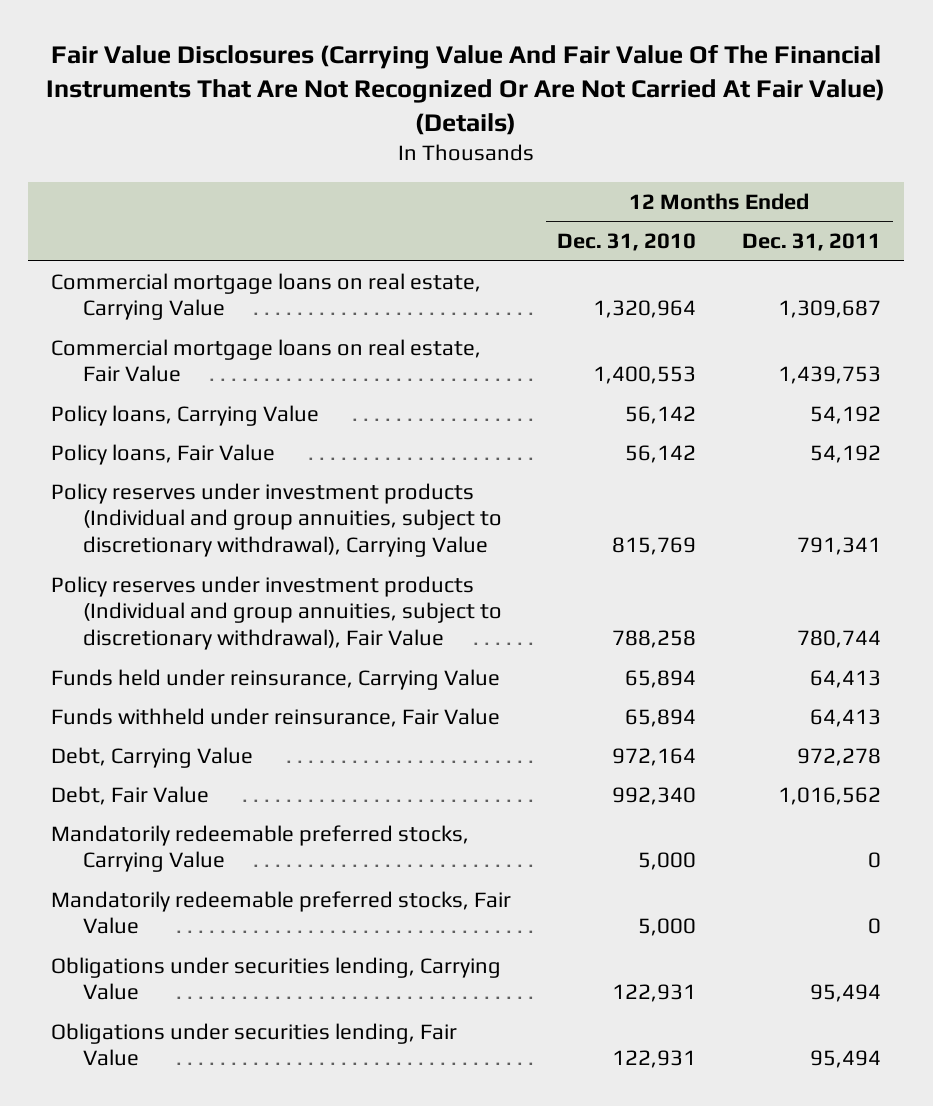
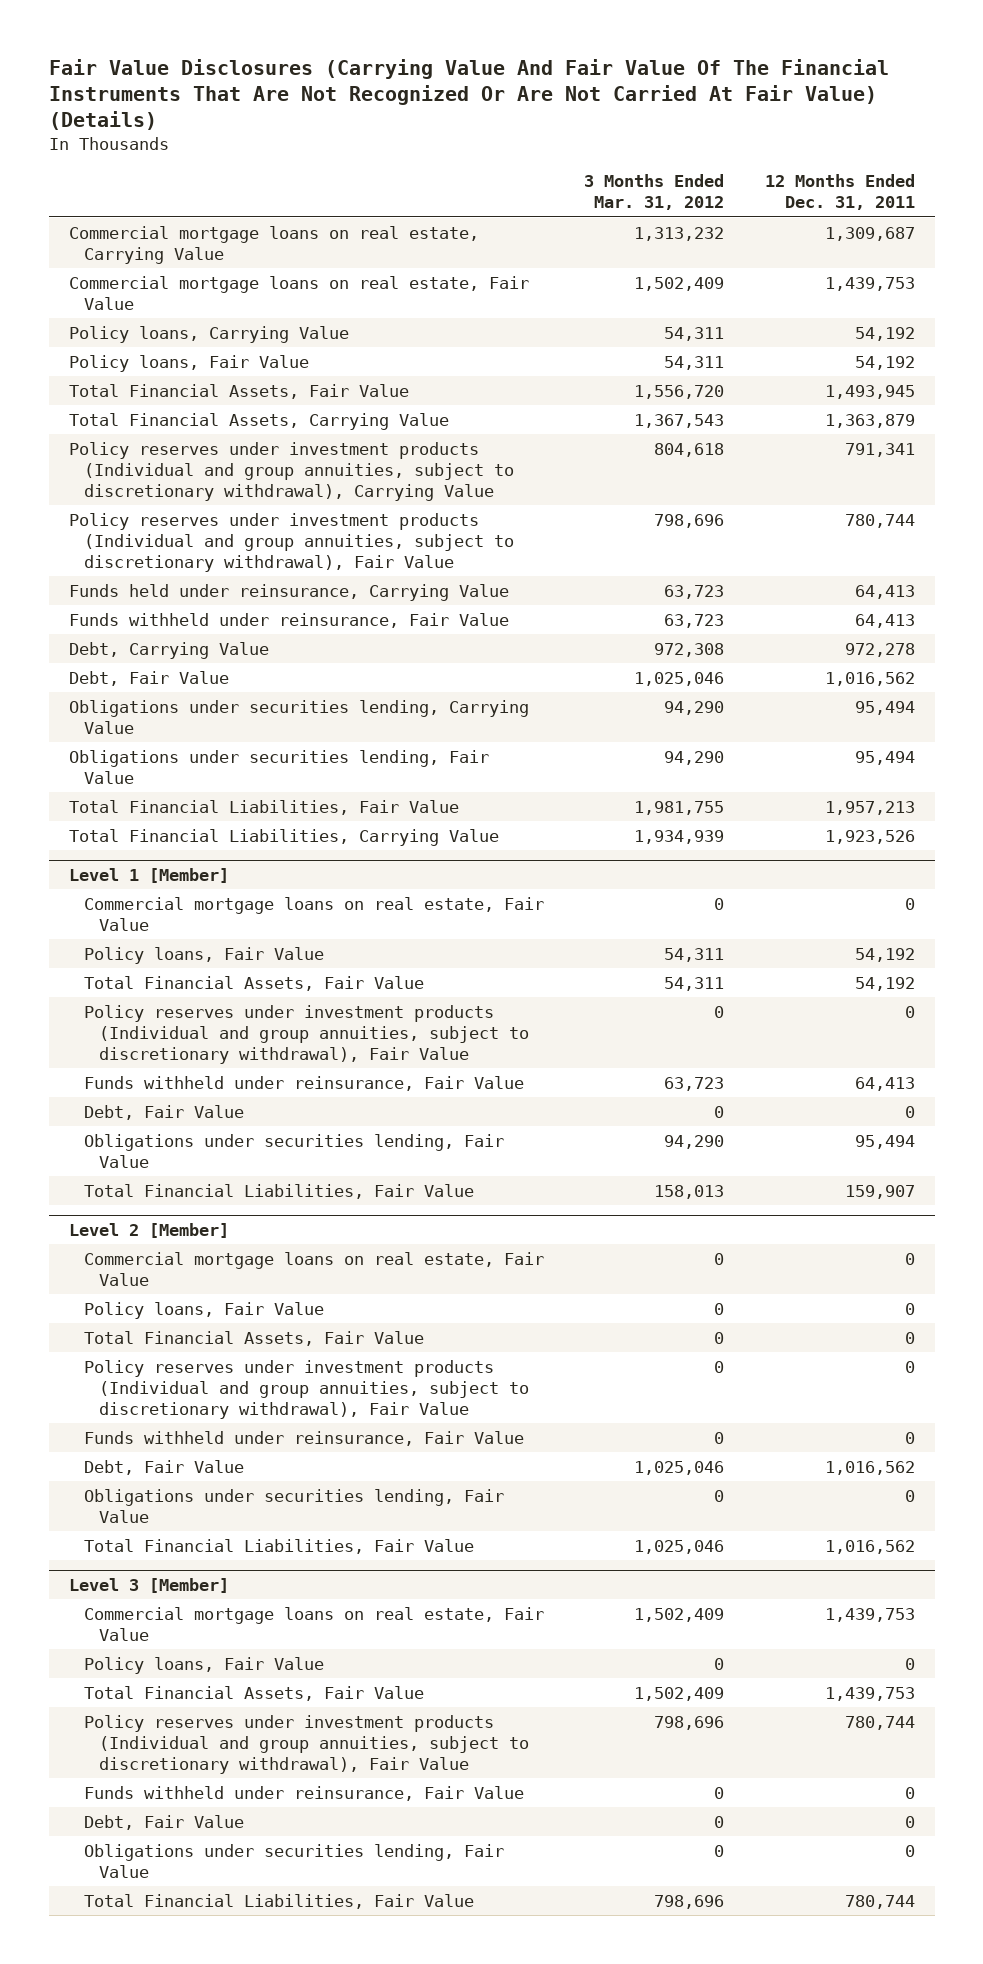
[557,233,697,252] Dec. 31, 2010 -> none
none -> [584,174,725,211] 3 Months Ended Mar. 31, 2012
none -> [68,383,409,399] Total Financial Assets, Fair Value
none -> [68,412,449,430] Total Financial Assets, Carrying Value
[51,824,470,873] Mandatorily redeemable preferred stocks, Carrying Value -> none
[51,890,512,935] Mandatorily redeemable preferred stocks, Fair Value -> none
none -> [68,799,459,815] Total Financial Liabilities, Fair Value
none -> [68,828,499,846] Total Financial Liabilities, Carrying Value
none -> [68,868,229,884] Level 1 [Member]
none -> [83,896,544,931] Commercial mortgage loans on real estate, Fair Value
none -> [83,946,324,964] Policy loans, Fair Value
none -> [83,975,424,991] Total Financial Assets, Fair Value
none -> [83,1004,529,1064] Policy reserves under investment products (Individual and group annuities, subject to discretionary withdrawal), Fair Value
none -> [83,1075,524,1091] Funds withheld under reinsurance, Fair Value
none -> [83,1104,244,1120] Debt, Fair Value
none -> [83,1133,504,1168] Obligations under securities lending, Fair Value
none -> [83,1183,474,1199] Total Financial Liabilities, Fair Value
none -> [68,1223,229,1239] Level 2 [Member]
none -> [83,1251,544,1286] Commercial mortgage loans on real estate, Fair Value
none -> [83,1301,324,1319] Policy loans, Fair Value
none -> [83,1330,424,1346] Total Financial Assets, Fair Value
none -> [83,1359,529,1419] Policy reserves under investment products (Individual and group annuities, subject to discretionary withdrawal), Fair Value
none -> [83,1430,524,1446] Funds withheld under reinsurance, Fair Value
none -> [83,1459,244,1475] Debt, Fair Value
none -> [83,1488,504,1523] Obligations under securities lending, Fair Value
none -> [83,1538,474,1554] Total Financial Liabilities, Fair Value
none -> [68,1578,229,1594] Level 3 [Member]
none -> [83,1606,544,1641] Commercial mortgage loans on real estate, Fair Value
none -> [83,1656,324,1674] Policy loans, Fair Value
none -> [83,1685,424,1701] Total Financial Assets, Fair Value
none -> [83,1714,529,1774] Policy reserves under investment products (Individual and group annuities, subject to discretionary withdrawal), Fair Value
none -> [83,1785,524,1801] Funds withheld under reinsurance, Fair Value
none -> [83,1814,244,1830] Debt, Fair Value
none -> [83,1843,504,1878] Obligations under securities lending, Fair Value
none -> [83,1893,474,1909] Total Financial Liabilities, Fair Value

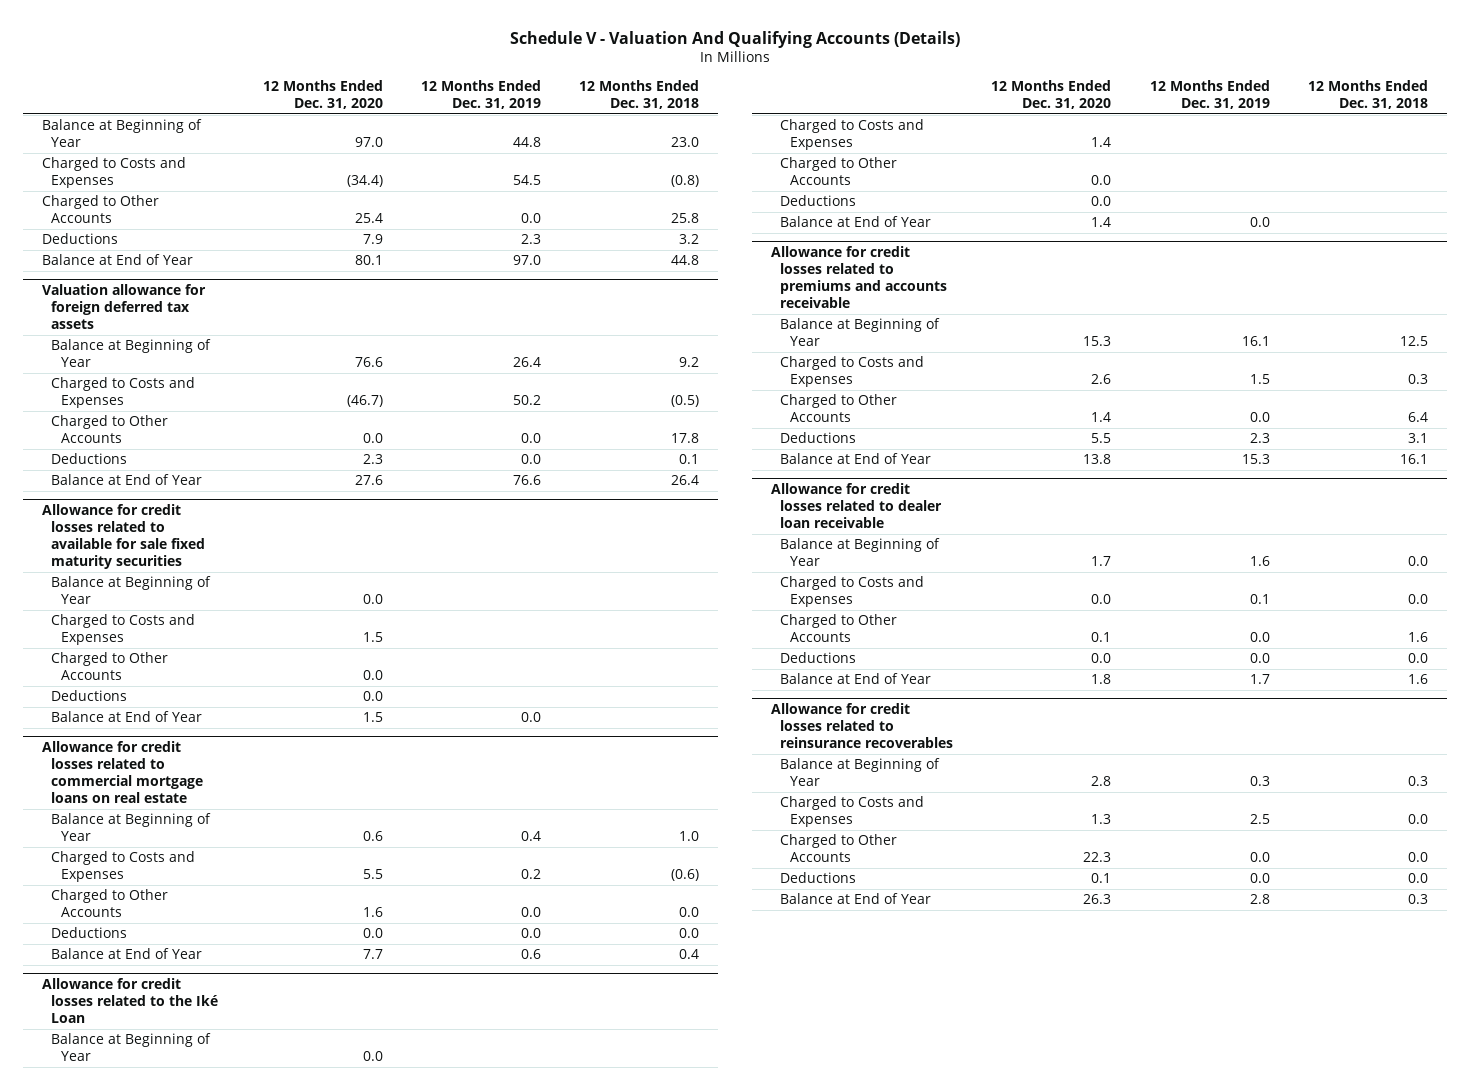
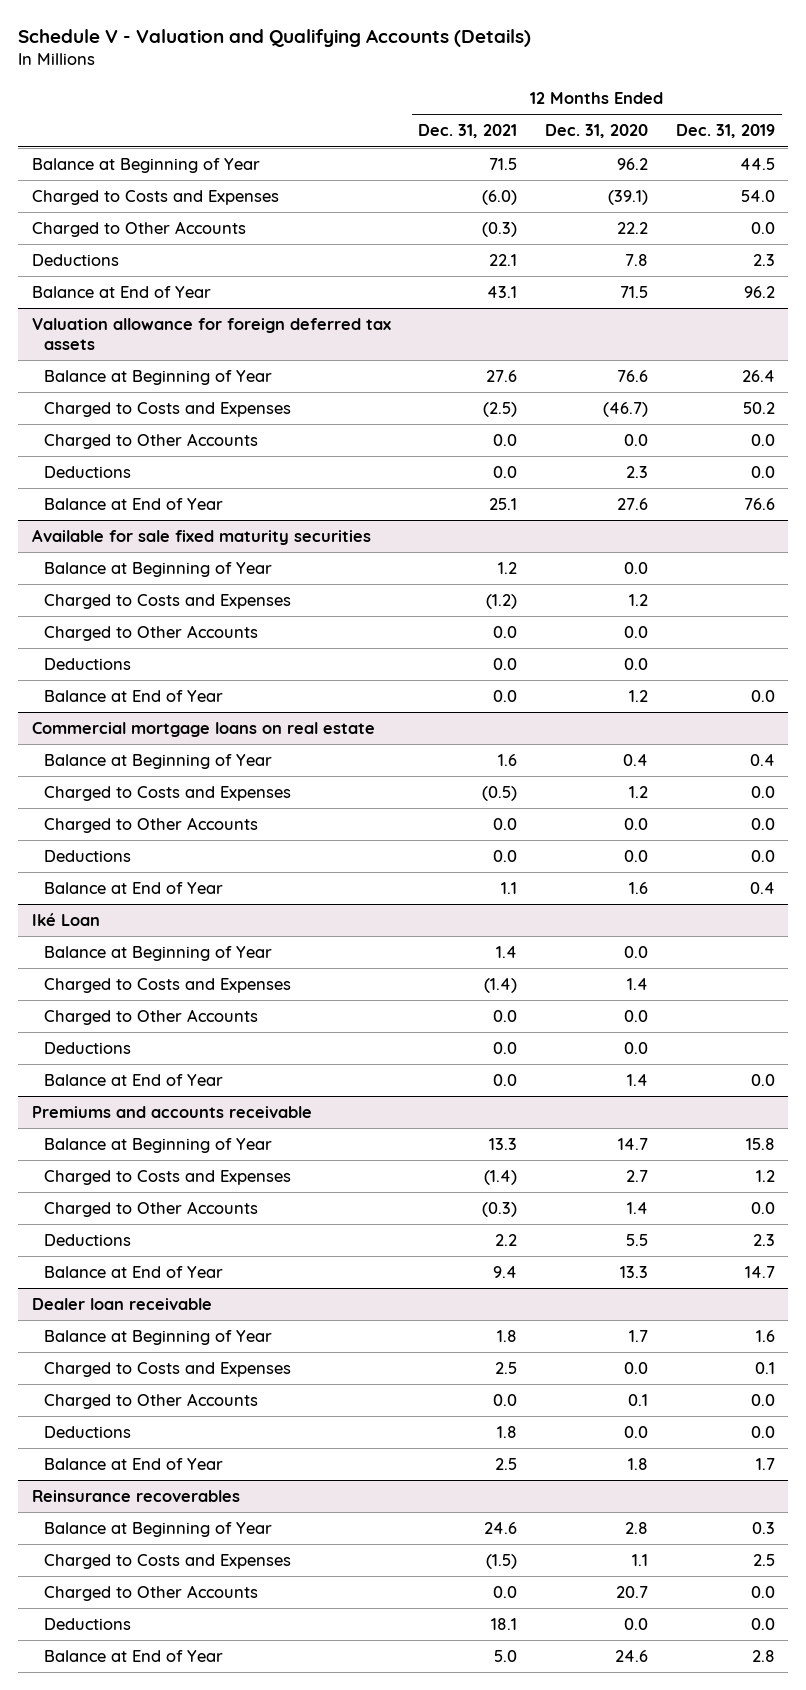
[509,30,960,48] Schedule V - Valuation And Qualifying Accounts (Details) -> [17,29,531,48] Schedule V - Valuation and Qualifying Accounts (Details)
[578,80,699,110] 12 Months Ended Dec. 31, 2018 -> none
none -> [418,124,518,139] Dec. 31, 2021
[354,137,383,148] 97.0 -> [617,158,649,171] 96.2
[512,137,541,148] 44.8 -> [739,158,775,171] 44.5
[346,175,383,188] (34.4) -> [608,190,649,206] (39.1)
[512,175,541,186] 54.5 -> [740,190,775,203] 54.0
[354,213,383,224] 25.4 -> [617,222,649,235] 22.2
[362,234,383,245] 7.9 -> [625,254,649,267] 7.8
[354,255,383,266] 80.1 -> [620,286,649,299] 71.5
[512,255,541,266] 97.0 -> [743,286,775,299] 96.2
[41,503,206,570] Allowance for credit losses related to available for sale fixed maturity securities -> [31,529,371,546] Available for sale fixed maturity securities
[362,632,383,643] 1.5 -> [629,594,649,607] 1.2
[362,712,383,723] 1.5 -> [629,690,649,703] 1.2
[41,740,204,804] Allowance for credit losses related to commercial mortgage loans on real estate -> [31,722,375,738] Commercial mortgage loans on real estate
[362,831,383,842] 0.6 -> [623,754,649,767] 0.4
[362,869,383,880] 5.5 -> [629,786,649,799] 1.2
[520,869,541,880] 0.2 -> [750,786,775,799] 0.0
[362,907,383,918] 1.6 -> [624,818,649,831] 0.0
[362,949,383,960] 7.7 -> [629,882,649,895] 1.6
[520,949,541,960] 0.6 -> [749,882,775,895] 0.4
[41,977,219,1024] Allowance for credit losses related to the Iké Loan -> [31,913,100,927] Iké Loan
[770,245,948,309] Allowance for credit losses related to premiums and accounts receivable -> [31,1106,312,1119] Premiums and accounts receivable
[1083,336,1112,347] 15.3 -> [618,1138,649,1151] 14.7
[1241,336,1270,347] 16.1 -> [745,1138,775,1151] 15.8
[1091,374,1112,385] 2.6 -> [626,1170,649,1183] 2.7
[1249,374,1270,385] 1.5 -> [755,1170,775,1183] 1.2
[1083,454,1112,465] 13.8 -> [620,1266,649,1279] 13.3
[1241,454,1270,465] 15.3 -> [744,1266,775,1279] 14.7
[770,482,943,529] Allowance for credit losses related to dealer loan receivable -> [31,1298,212,1311] Dealer loan receivable
[770,702,954,749] Allowance for credit losses related to reinsurance recoverables -> [31,1490,240,1503] Reinsurance recoverables
[1091,814,1112,825] 1.3 -> [632,1554,649,1567] 1.1
[1083,852,1112,863] 22.3 -> [616,1586,649,1599] 20.7
[1091,873,1112,884] 0.1 -> [624,1618,649,1631] 0.0
[1083,894,1112,905] 26.3 -> [615,1650,649,1663] 24.6

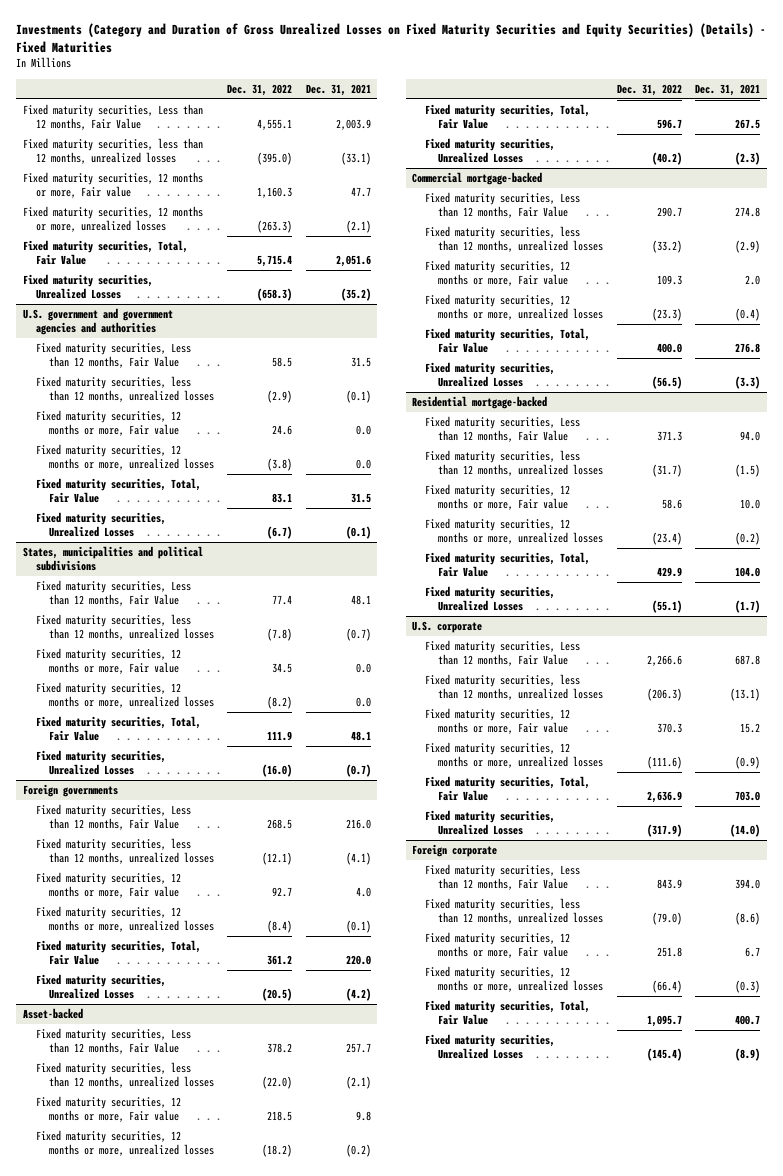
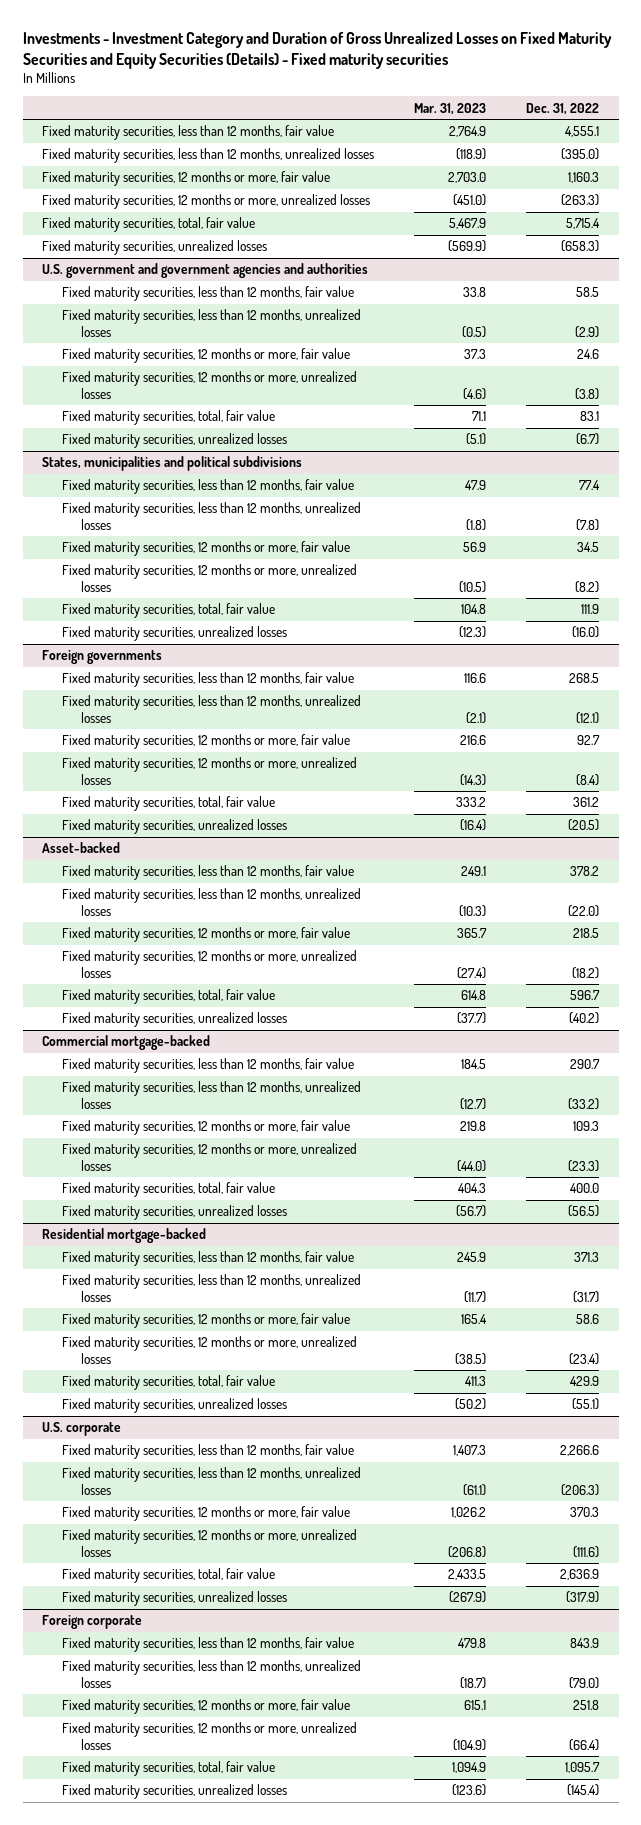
[16,23,767,54] Investments (Category and Duration of Gross Unrealized Losses on Fixed Maturity Securities and Equity Securities) (Details) - Fixed Maturities -> [22,31,612,69] Investments - Investment Category and Duration of Gross Unrealized Losses on Fixed Maturity Securities and Equity Securities (Details) - Fixed maturity securities
[305,83,371,96] Dec. 31, 2021 -> none
none -> [414,102,487,115] Mar. 31, 2023
[23,103,204,130] Fixed maturity securities, Less than 12 months, Fair Value -> [42,125,335,141] Fixed maturity securities, less than 12 months, fair value
[23,171,204,198] Fixed maturity securities, 12 months or more, Fair value -> [42,171,331,187] Fixed maturity securities, 12 months or more, fair value
[23,239,189,265] Fixed maturity securities, Total, Fair Value -> [42,217,256,233] Fixed maturity securities, total, fair value
[23,273,154,299] Fixed maturity securities, Unrealized Losses -> [42,240,268,256] Fixed maturity securities, unrealized losses
[36,341,192,368] Fixed maturity securities, Less than 12 months, Fair Value -> [61,286,354,302] Fixed maturity securities, less than 12 months, fair value
[36,409,182,436] Fixed maturity securities, 12 months or more, Fair value -> [61,348,350,364] Fixed maturity securities, 12 months or more, fair value
[36,477,202,503] Fixed maturity securities, Total, Fair Value -> [61,410,275,426] Fixed maturity securities, total, fair value
[36,511,167,537] Fixed maturity securities, Unrealized Losses -> [61,433,287,449] Fixed maturity securities, unrealized losses
[36,579,192,606] Fixed maturity securities, Less than 12 months, Fair Value -> [61,479,354,495] Fixed maturity securities, less than 12 months, fair value
[36,647,182,674] Fixed maturity securities, 12 months or more, Fair value -> [61,541,350,557] Fixed maturity securities, 12 months or more, fair value
[36,715,202,741] Fixed maturity securities, Total, Fair Value -> [61,603,275,619] Fixed maturity securities, total, fair value
[36,749,167,775] Fixed maturity securities, Unrealized Losses -> [61,626,287,642] Fixed maturity securities, unrealized losses
[36,803,192,830] Fixed maturity securities, Less than 12 months, Fair Value -> [61,672,354,688] Fixed maturity securities, less than 12 months, fair value
[36,871,182,898] Fixed maturity securities, 12 months or more, Fair value -> [61,734,350,750] Fixed maturity securities, 12 months or more, fair value
[36,939,202,965] Fixed maturity securities, Total, Fair Value -> [61,796,275,812] Fixed maturity securities, total, fair value
[36,973,167,999] Fixed maturity securities, Unrealized Losses -> [61,819,287,835] Fixed maturity securities, unrealized losses
[36,1027,192,1054] Fixed maturity securities, Less than 12 months, Fair Value -> [61,865,354,881] Fixed maturity securities, less than 12 months, fair value
[36,1095,182,1122] Fixed maturity securities, 12 months or more, Fair value -> [61,927,350,943] Fixed maturity securities, 12 months or more, fair value
[425,103,591,129] Fixed maturity securities, Total, Fair Value -> [61,989,275,1005] Fixed maturity securities, total, fair value
[425,137,556,163] Fixed maturity securities, Unrealized Losses -> [61,1012,287,1028] Fixed maturity securities, unrealized losses
[425,191,581,218] Fixed maturity securities, Less than 12 months, Fair Value -> [61,1058,354,1074] Fixed maturity securities, less than 12 months, fair value
[425,259,571,286] Fixed maturity securities, 12 months or more, Fair value -> [61,1120,350,1136] Fixed maturity securities, 12 months or more, fair value
[425,327,591,353] Fixed maturity securities, Total, Fair Value -> [61,1182,275,1198] Fixed maturity securities, total, fair value
[425,361,556,387] Fixed maturity securities, Unrealized Losses -> [61,1205,287,1221] Fixed maturity securities, unrealized losses
[425,415,581,442] Fixed maturity securities, Less than 12 months, Fair Value -> [61,1251,354,1267] Fixed maturity securities, less than 12 months, fair value
[425,483,571,510] Fixed maturity securities, 12 months or more, Fair value -> [61,1313,350,1329] Fixed maturity securities, 12 months or more, fair value
[425,551,591,577] Fixed maturity securities, Total, Fair Value -> [61,1375,275,1391] Fixed maturity securities, total, fair value
[425,585,556,611] Fixed maturity securities, Unrealized Losses -> [61,1398,287,1414] Fixed maturity securities, unrealized losses
[425,639,581,666] Fixed maturity securities, Less than 12 months, Fair Value -> [61,1444,354,1460] Fixed maturity securities, less than 12 months, fair value
[425,707,571,734] Fixed maturity securities, 12 months or more, Fair value -> [61,1506,350,1522] Fixed maturity securities, 12 months or more, fair value
[425,775,591,801] Fixed maturity securities, Total, Fair Value -> [61,1568,275,1584] Fixed maturity securities, total, fair value
[425,809,556,835] Fixed maturity securities, Unrealized Losses -> [61,1591,287,1607] Fixed maturity securities, unrealized losses
[425,863,581,890] Fixed maturity securities, Less than 12 months, Fair Value -> [61,1637,354,1653] Fixed maturity securities, less than 12 months, fair value
[425,931,571,958] Fixed maturity securities, 12 months or more, Fair value -> [61,1699,350,1715] Fixed maturity securities, 12 months or more, fair value
[425,999,591,1025] Fixed maturity securities, Total, Fair Value -> [61,1761,275,1777] Fixed maturity securities, total, fair value
[425,1033,556,1059] Fixed maturity securities, Unrealized Losses -> [61,1784,287,1800] Fixed maturity securities, unrealized losses

